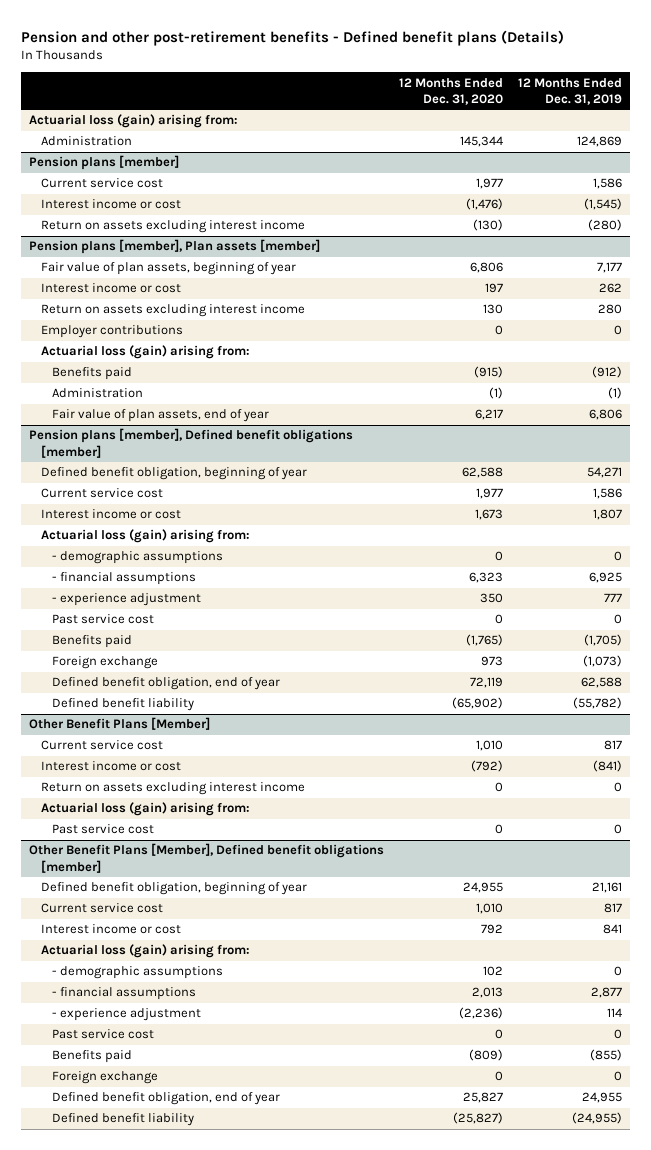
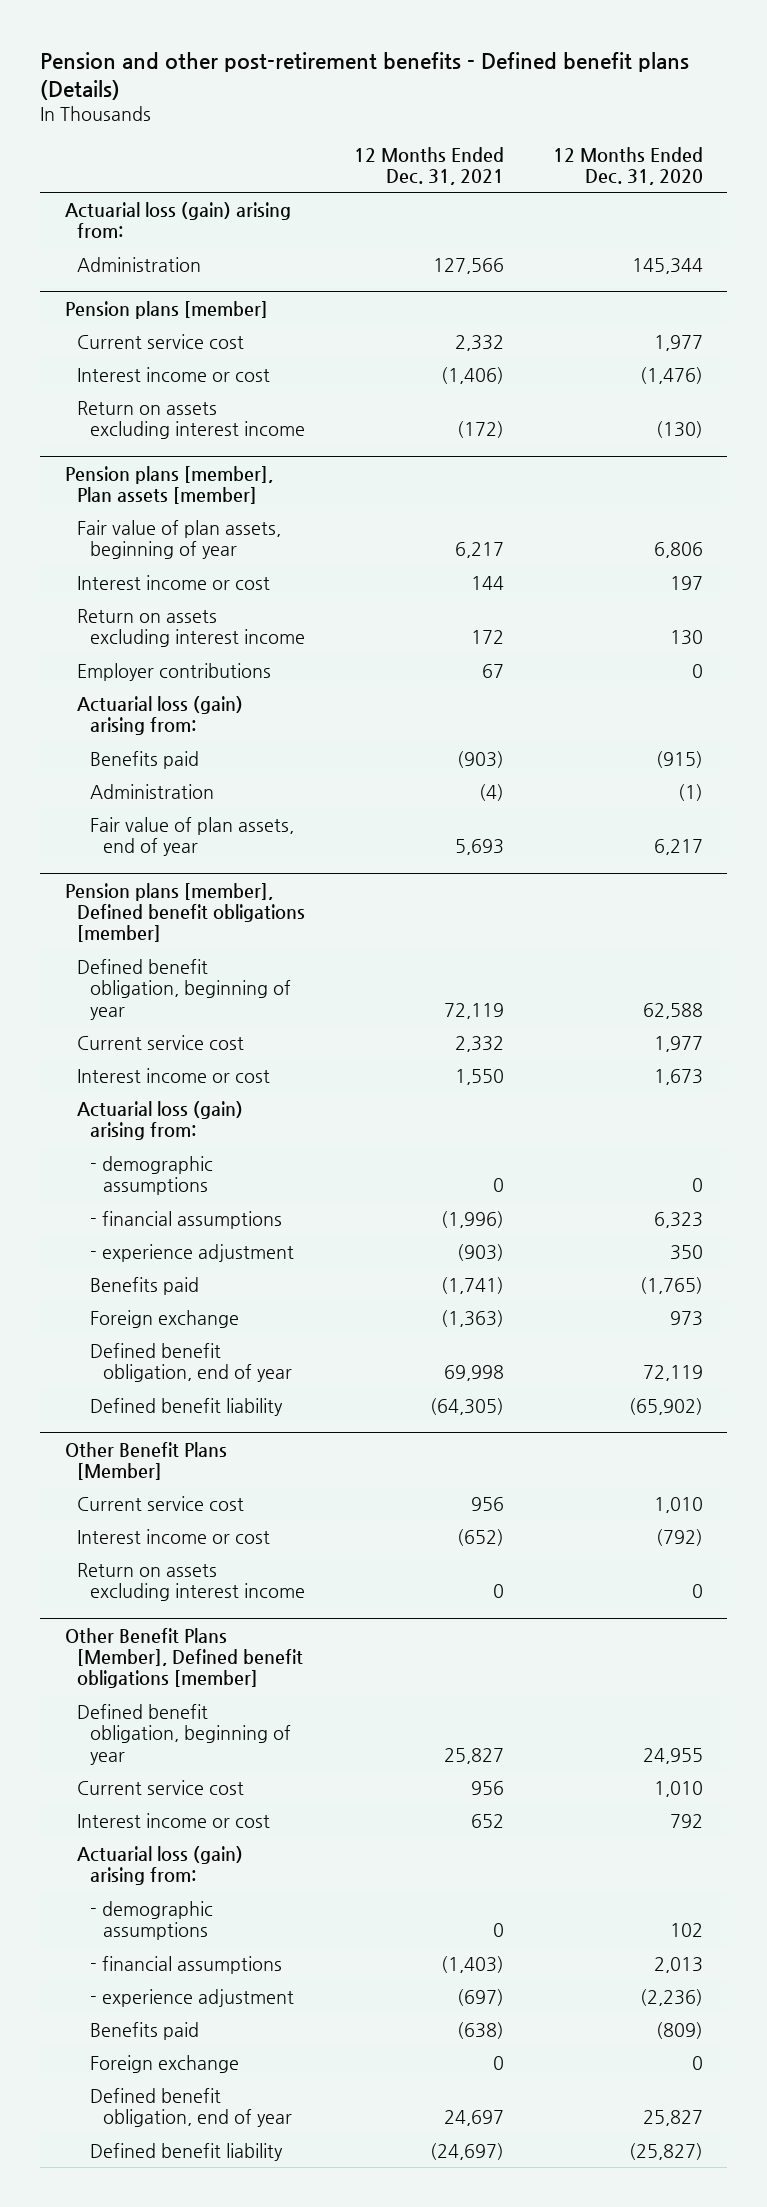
[518,77,623,105] 12 Months Ended Dec. 31, 2019 -> none
none -> [353,146,504,186] 12 Months Ended Dec. 31, 2021
[52,614,155,625] Past service cost -> none
[40,802,250,817] Actuarial loss (gain) arising from: -> none
[52,824,155,835] Past service cost -> none
[52,1029,155,1040] Past service cost -> none

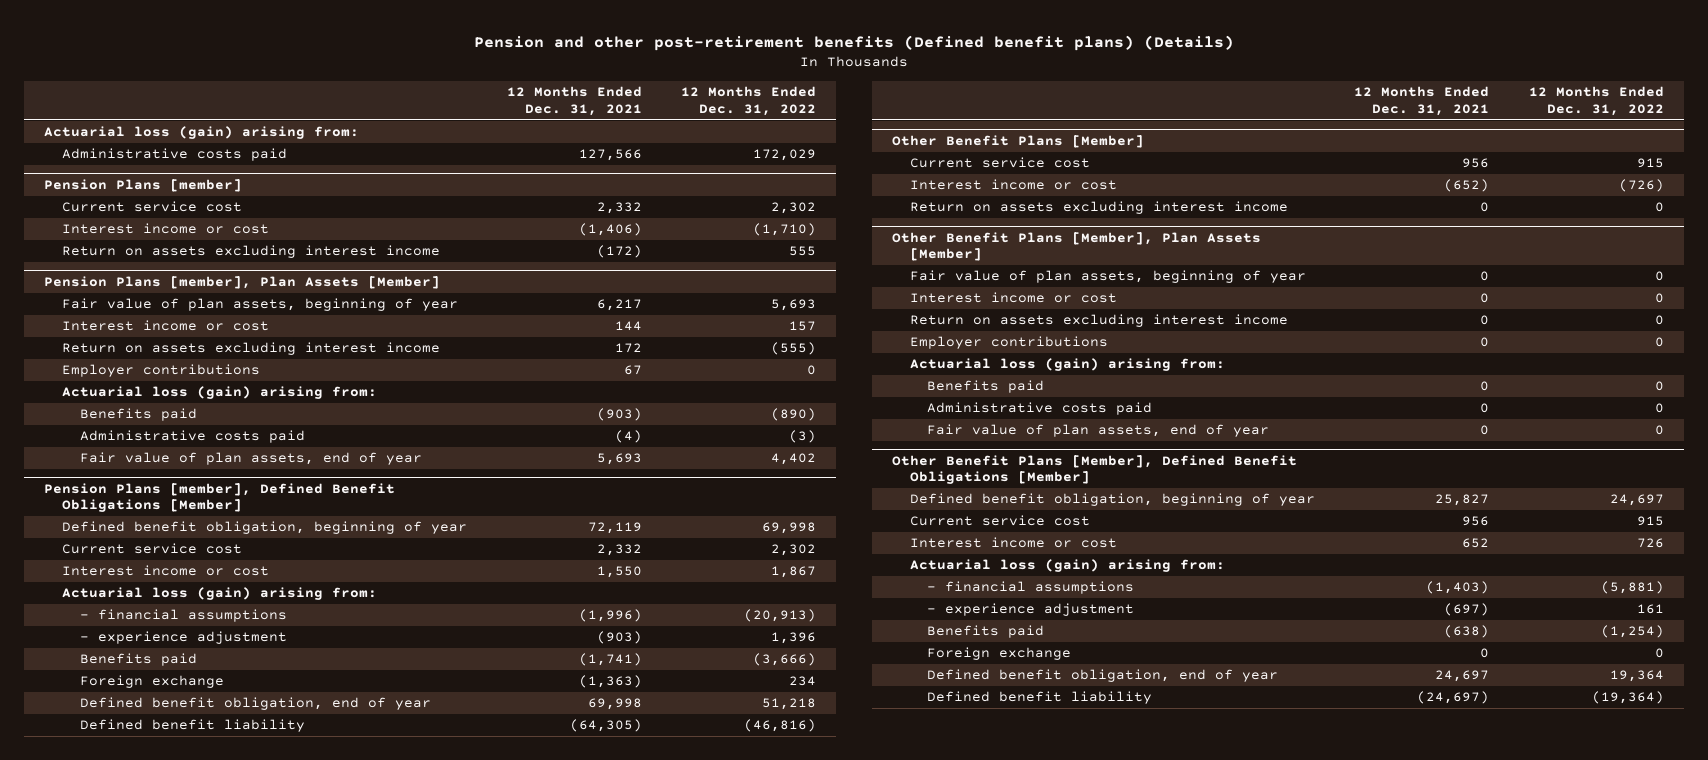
[40,52,690,100] Pension and other post-retirement benefits - Defined benefit plans (Details) -> [474,34,1235,51] Pension and other post-retirement benefits (Defined benefit plans) (Details)
[552,146,703,186] 12 Months Ended Dec. 31, 2020 -> none
none -> [681,86,817,117] 12 Months Ended Dec. 31, 2022
[77,256,202,272] Administration -> [61,148,287,162] Administrative costs paid
[64,300,268,319] Pension plans [member] -> [44,178,243,192] Pension Plans [member]
[64,465,273,504] Pension plans [member], Plan assets [member] -> [44,275,441,289] Pension Plans [member], Plan Assets [Member]
[89,783,214,799] Administration -> [79,430,305,444] Administrative costs paid
[64,882,306,943] Pension plans [member], Defined benefit obligations [member] -> [44,482,396,513] Pension Plans [member], Defined Benefit Obligations [Member]
[89,1155,213,1196] - demographic assumptions -> none
none -> [891,231,1261,262] Other Benefit Plans [Member], Plan Assets [Member]
none -> [909,270,1306,284] Fair value of plan assets, beginning of year
none -> [909,292,1117,304] Interest income or cost
none -> [909,314,1288,328] Return on assets excluding interest income
none -> [909,336,1108,350] Employer contributions
none -> [909,358,1225,372] Actuarial loss (gain) arising from:
none -> [927,380,1045,394] Benefits paid
none -> [927,402,1153,416] Administrative costs paid
none -> [927,424,1270,438] Fair value of plan assets, end of year
[64,1627,304,1689] Other Benefit Plans [Member], Defined benefit obligations [member] -> [891,454,1297,485] Other Benefit Plans [Member], Defined Benefit Obligations [Member]
[89,1900,213,1941] - demographic assumptions -> none

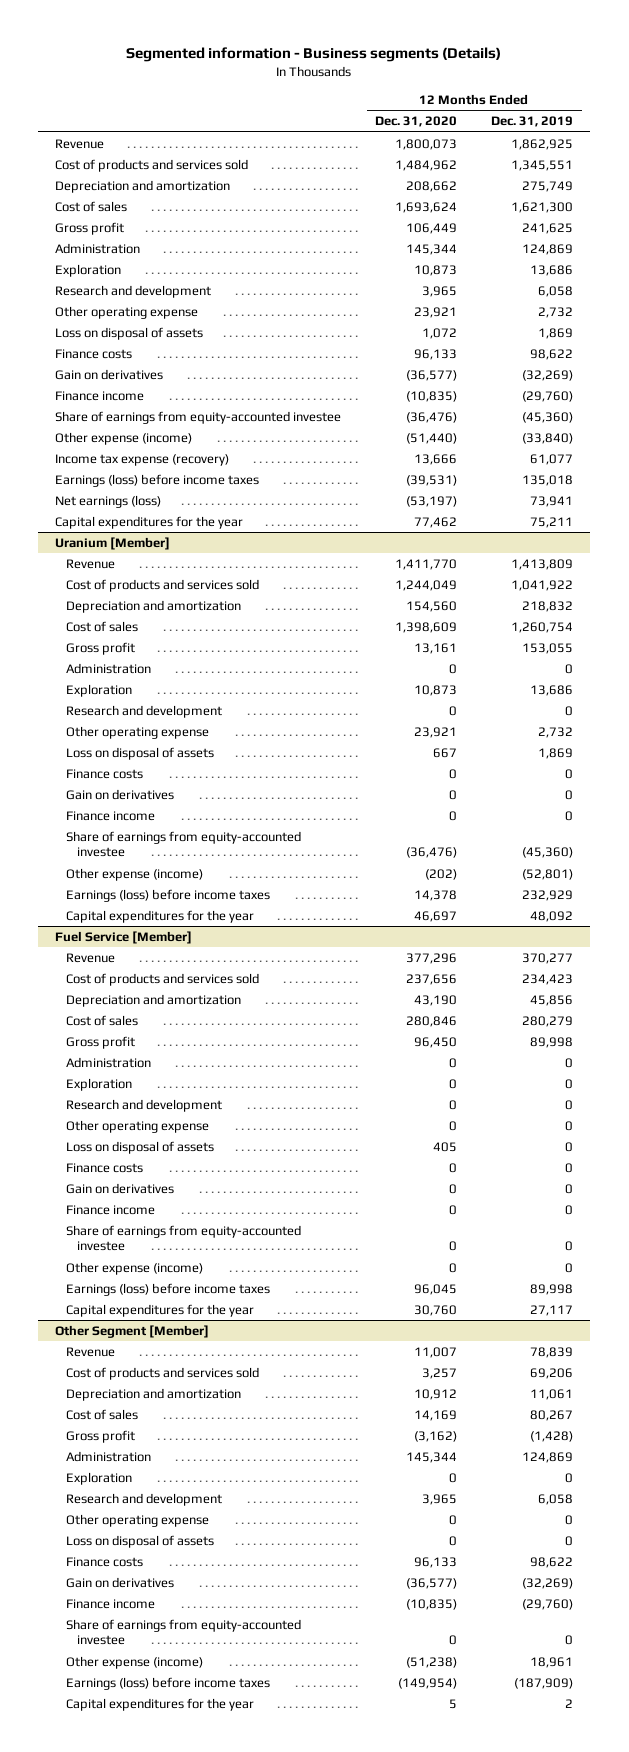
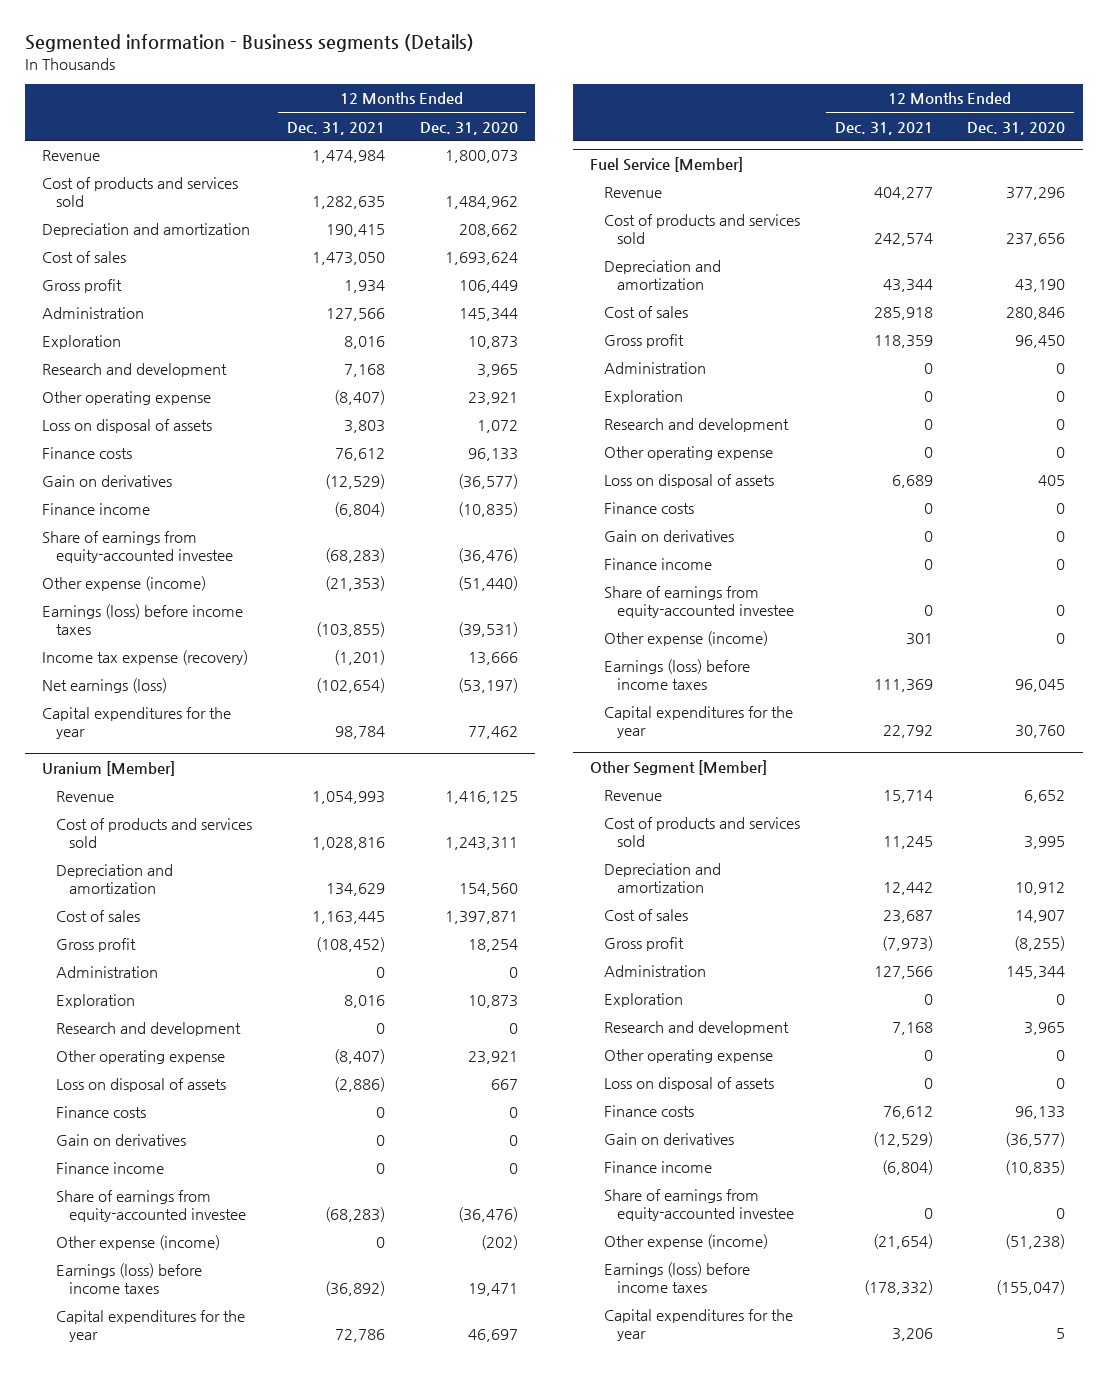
[491,116,574,128] Dec. 31, 2019 -> none
none -> [286,121,385,135] Dec. 31, 2021
[55,453,230,466] Income tax expense (recovery) -> [42,650,249,666] Income tax expense (recovery)
[395,558,458,570] 1,411,770 -> [444,791,518,805] 1,416,125
[395,579,458,591] 1,244,049 -> [444,836,518,850] 1,243,311
[395,621,458,633] 1,398,609 -> [444,911,518,925] 1,397,871
[414,642,458,654] 13,161 -> [467,939,518,953] 18,254
[414,889,458,901] 14,378 -> [467,1282,518,1296] 19,471
[414,1346,458,1358] 11,007 -> [1024,790,1066,804] 6,652
[422,1367,458,1379] 3,257 -> [1024,835,1066,849] 3,995
[414,1409,458,1421] 14,169 -> [1015,910,1066,924] 14,907
[414,1430,458,1442] (3,162) -> [1014,936,1066,952] (8,255)
[398,1677,458,1689] (149,954) -> [996,1279,1066,1295] (155,047)

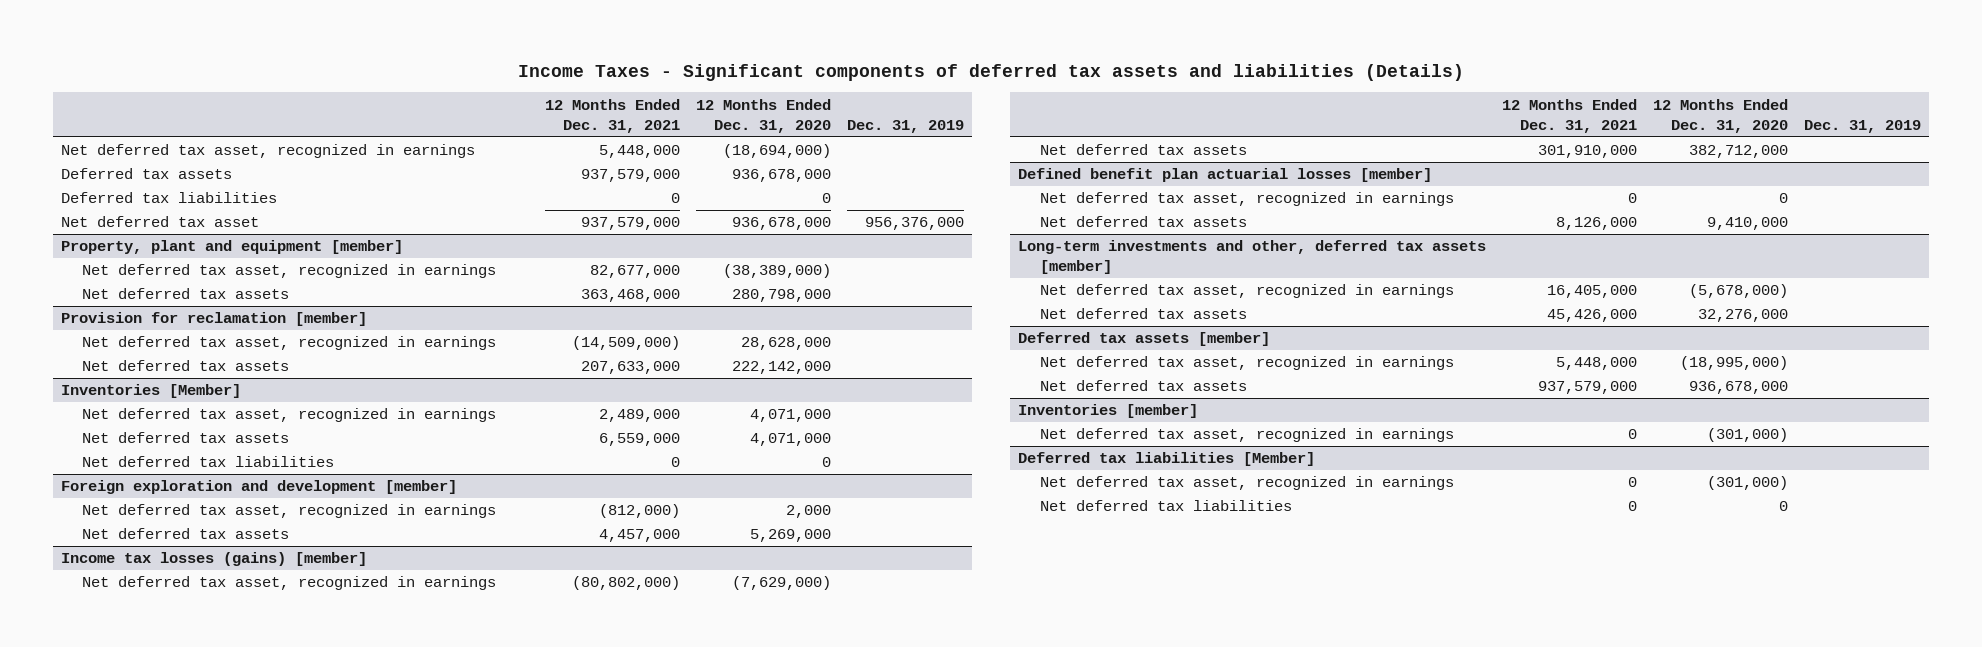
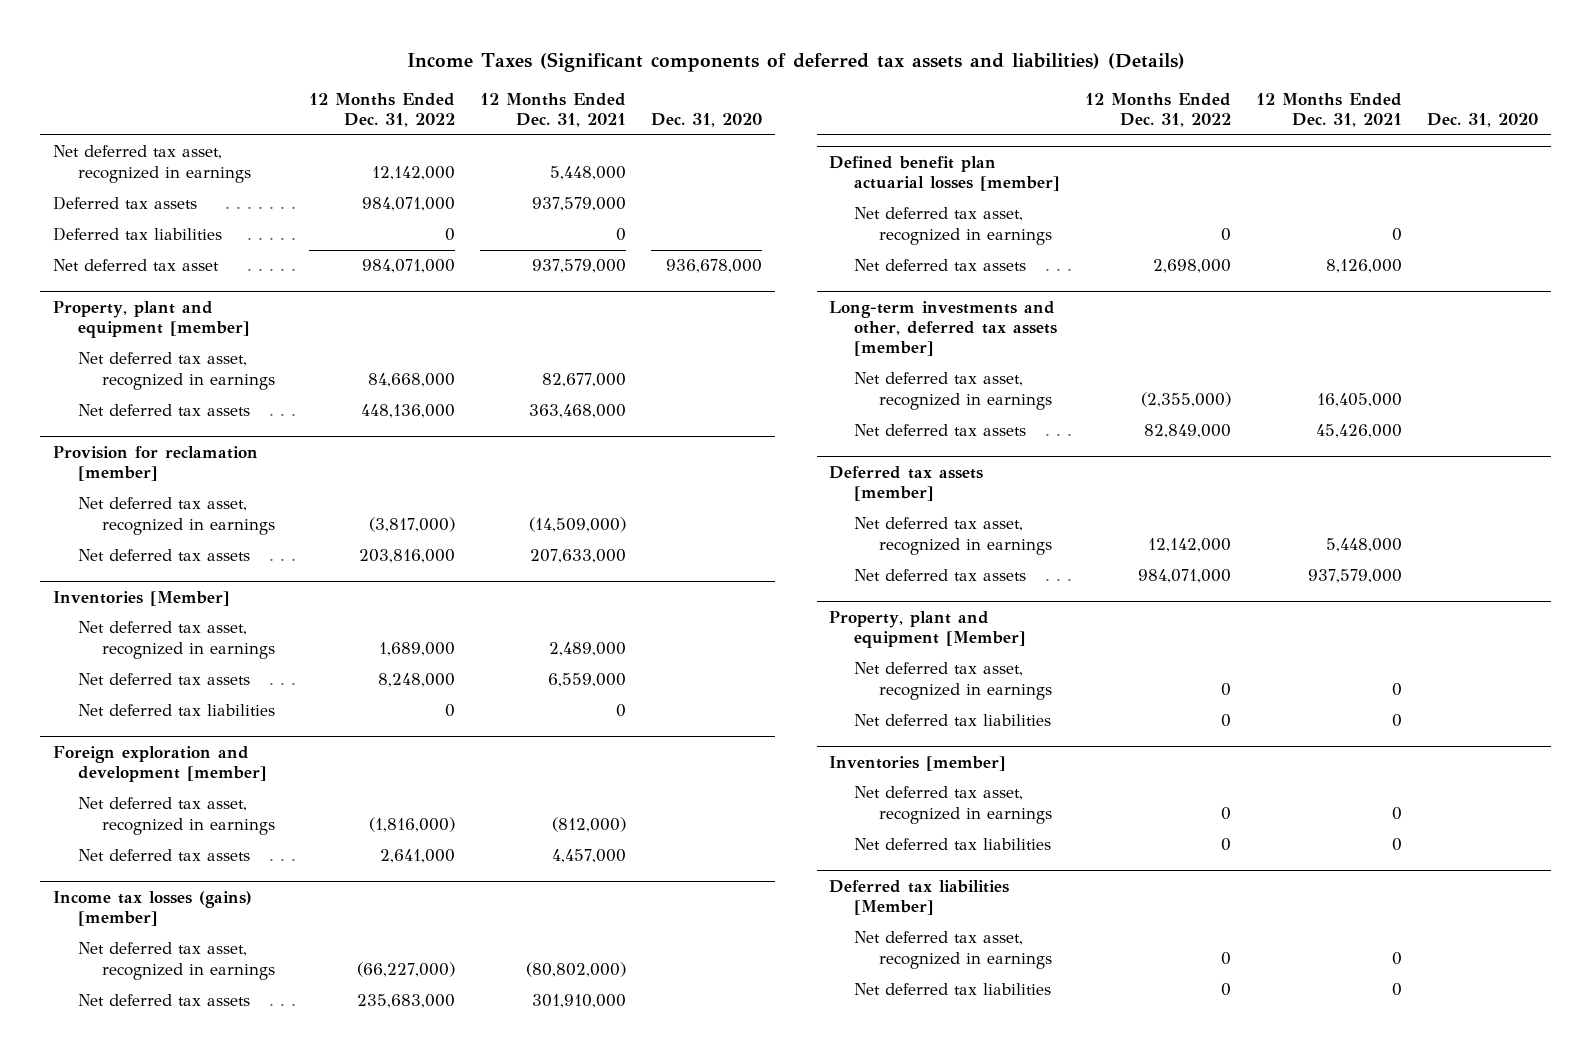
[518,63,1465,81] Income Taxes - Significant components of deferred tax assets and liabilities (Details) -> [406,51,1185,72] Income Taxes (Significant components of deferred tax assets and liabilities) (Details)
[695,98,831,133] 12 Months Ended Dec. 31, 2020 -> none
[846,119,964,133] Dec. 31, 2019 -> none
none -> [308,92,455,128] 12 Months Ended Dec. 31, 2022
none -> [650,113,762,128] Dec. 31, 2020
none -> [829,610,1026,649] Property, plant and equipment [Member]
none -> [853,662,1052,700] Net deferred tax asset, recognized in earnings
none -> [853,714,1051,727] Net deferred tax liabilities
none -> [853,838,1051,851] Net deferred tax liabilities

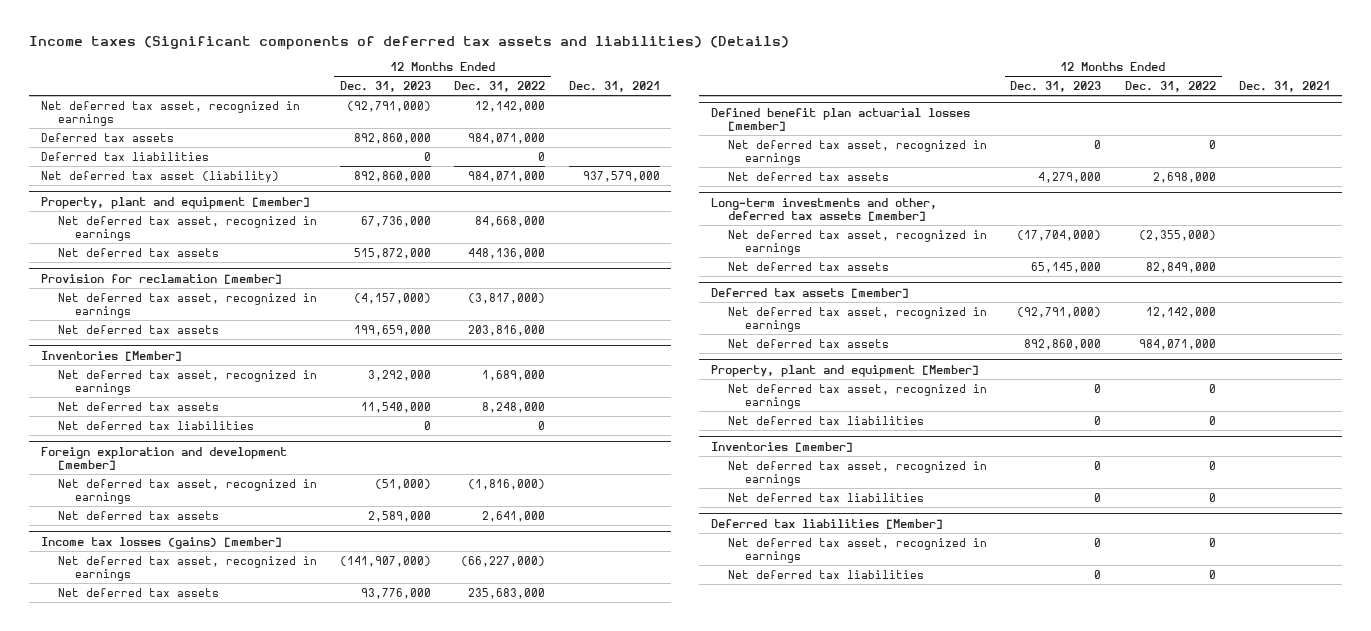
[406,51,1185,72] Income Taxes (Significant components of deferred tax assets and liabilities) (Details) -> [28,36,789,51] Income taxes (Significant components of deferred tax assets and liabilities) (Details)
[479,92,626,128] 12 Months Ended Dec. 31, 2021 -> none
[650,113,762,128] Dec. 31, 2020 -> none
none -> [339,81,431,93] Dec. 31, 2023
none -> [568,81,660,93] Dec. 31, 2021
[52,259,219,272] Net deferred tax asset -> [40,170,279,183] Net deferred tax asset (liability)

